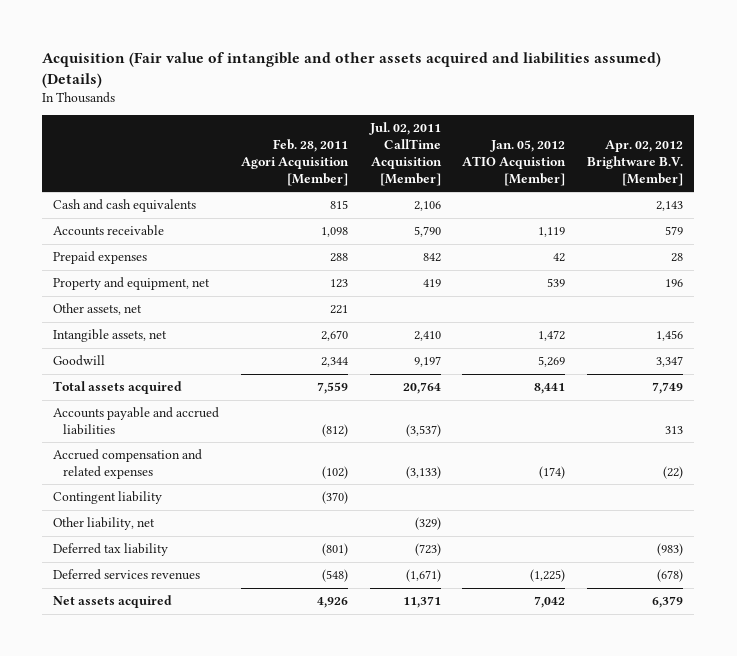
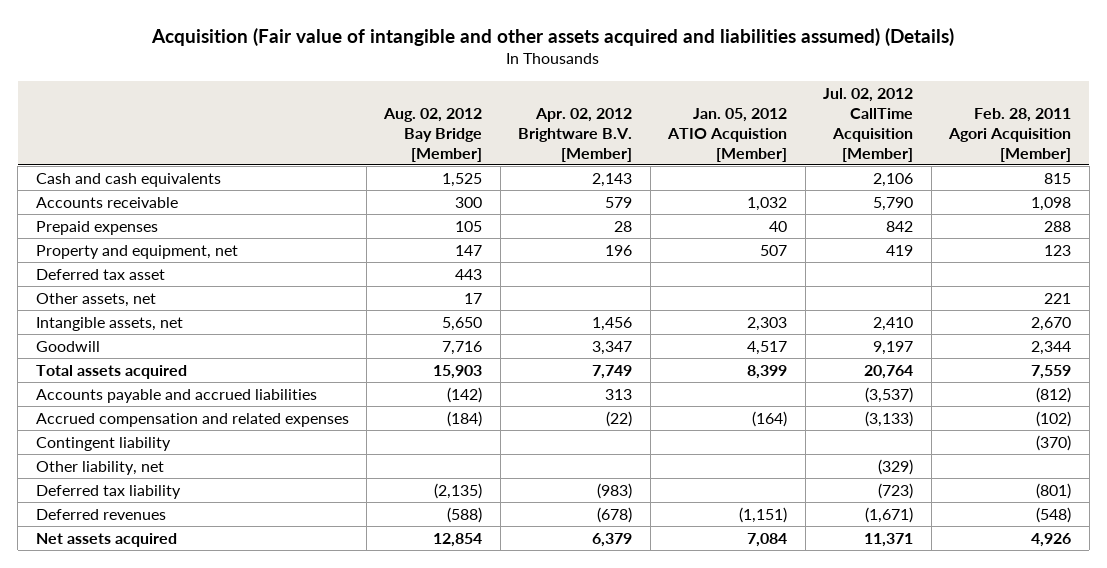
[368,122,442,186] Jul. 02, 2011 CallTime Acquisition [Member] -> none
none -> [383,107,483,162] Aug. 02, 2012 Bay Bridge [Member]
none -> [823,87,914,162] Jul. 02, 2012 CallTime Acquisition [Member]
[538,227,566,238] 1,119 -> [747,196,788,211] 1,032
[553,253,566,263] 42 -> [769,220,788,232] 40
[547,278,566,288] 539 -> [760,244,788,256] 507
none -> [35,268,165,280] Deferred tax asset
[538,330,566,342] 1,472 -> [747,316,788,331] 2,303
[538,356,566,368] 5,269 -> [747,340,788,355] 4,517
[534,383,566,395] 8,441 -> [747,364,788,379] 8,399
[539,465,566,479] (174) -> [752,410,788,427] (164)
[53,569,201,581] Deferred services revenues -> [35,508,166,520] Deferred revenues
[530,569,566,583] (1,225) -> [739,506,788,523] (1,151)
[534,596,566,609] 7,042 -> [747,532,788,547] 7,084

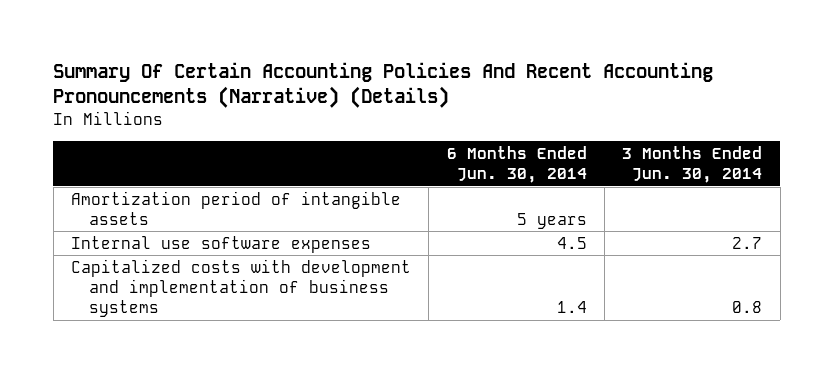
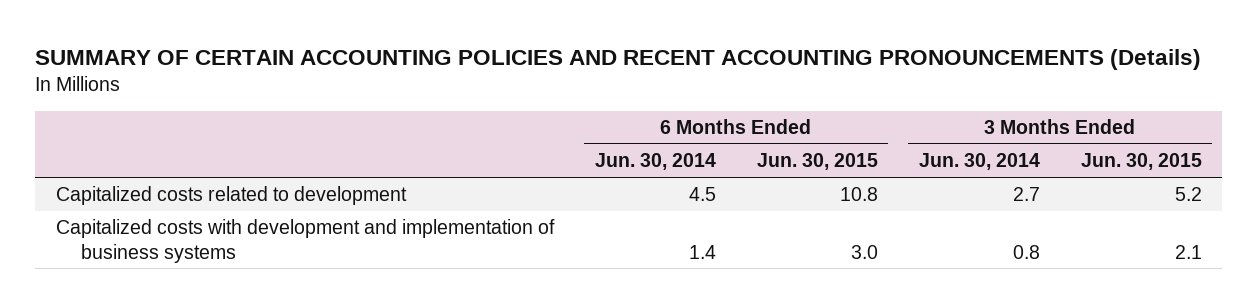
[53,62,714,109] Summary Of Certain Accounting Policies And Recent Accounting Pronouncements (Narrative) (Details) -> [34,49,1201,71] SUMMARY OF CERTAIN ACCOUNTING POLICIES AND RECENT ACCOUNTING PRONOUNCEMENTS (Details)
none -> [756,153,878,171] Jun. 30, 2015
none -> [1080,153,1202,171] Jun. 30, 2015
[70,190,401,225] Amortization period of intangible assets -> none
[70,235,371,253] Internal use software expenses -> [55,186,407,206] Capitalized costs related to development

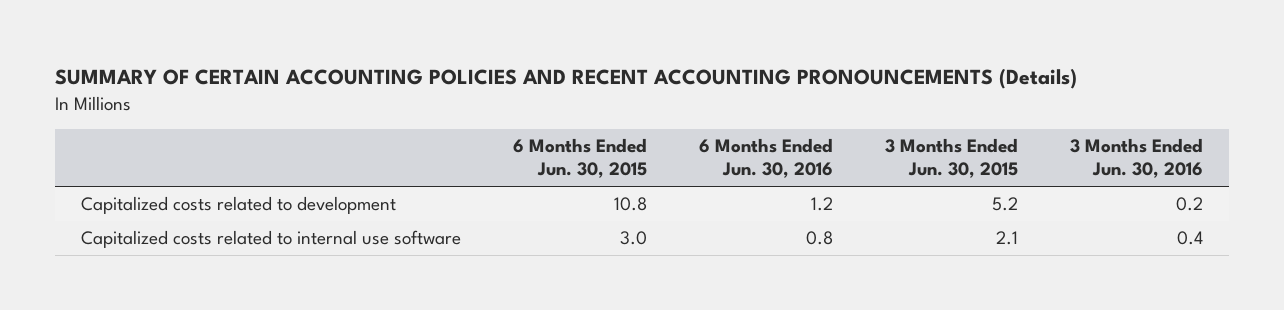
[594,153,716,171] Jun. 30, 2014 -> none
[918,153,1040,171] Jun. 30, 2014 -> none
none -> [698,137,833,179] 6 Months Ended Jun. 30, 2016
none -> [1069,137,1203,179] 3 Months Ended Jun. 30, 2016
[55,219,555,263] Capitalized costs with development and implementation of business systems -> [80,230,461,249] Capitalized costs related to internal use software

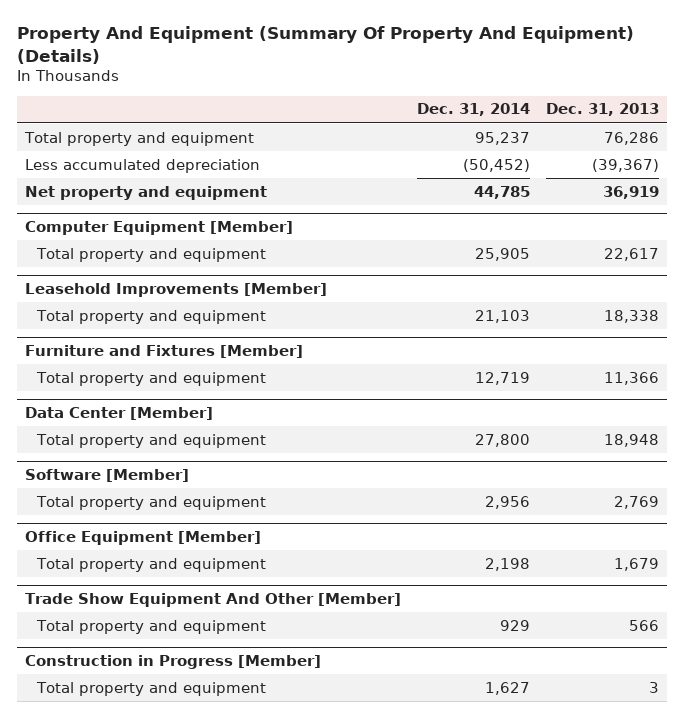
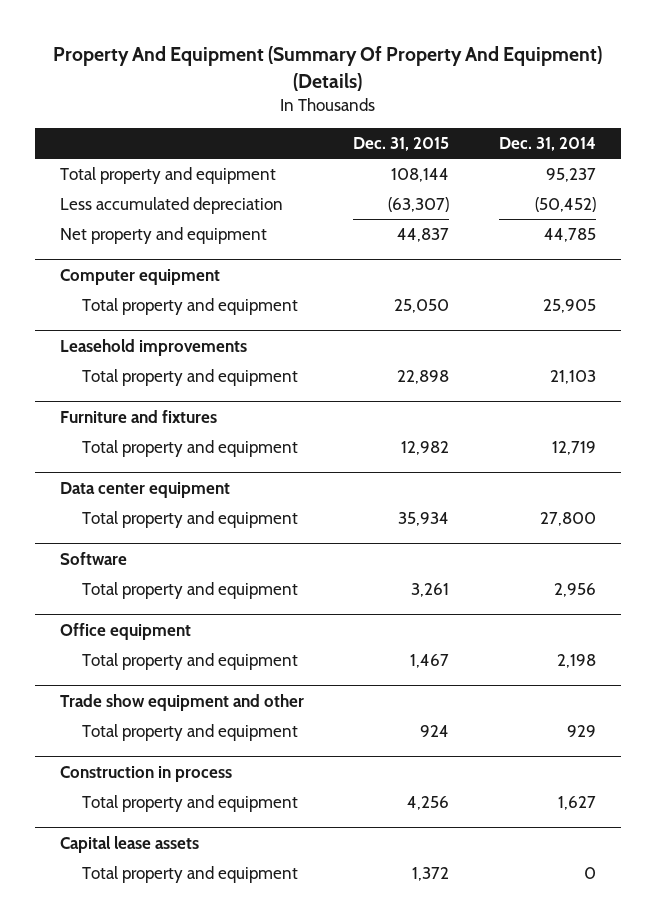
[545,103,659,117] Dec. 31, 2013 -> none
none -> [353,137,450,152] Dec. 31, 2015
[24,221,293,236] Computer Equipment [Member] -> [59,269,220,286] Computer equipment
[24,283,327,298] Leasehold Improvements [Member] -> [59,339,247,357] Leasehold improvements
[24,345,303,359] Furniture and Fixtures [Member] -> [59,410,217,424] Furniture and fixtures
[24,407,213,421] Data Center [Member] -> [59,482,230,499] Data center equipment
[24,469,189,483] Software [Member] -> [59,552,127,566] Software
[24,531,261,546] Office Equipment [Member] -> [59,623,191,641] Office equipment
[24,593,401,608] Trade Show Equipment And Other [Member] -> [59,694,304,712] Trade show equipment and other
[24,655,321,670] Construction in Progress [Member] -> [59,766,232,783] Construction in process
none -> [59,836,199,854] Capital lease assets
none -> [81,866,298,884] Total property and equipment

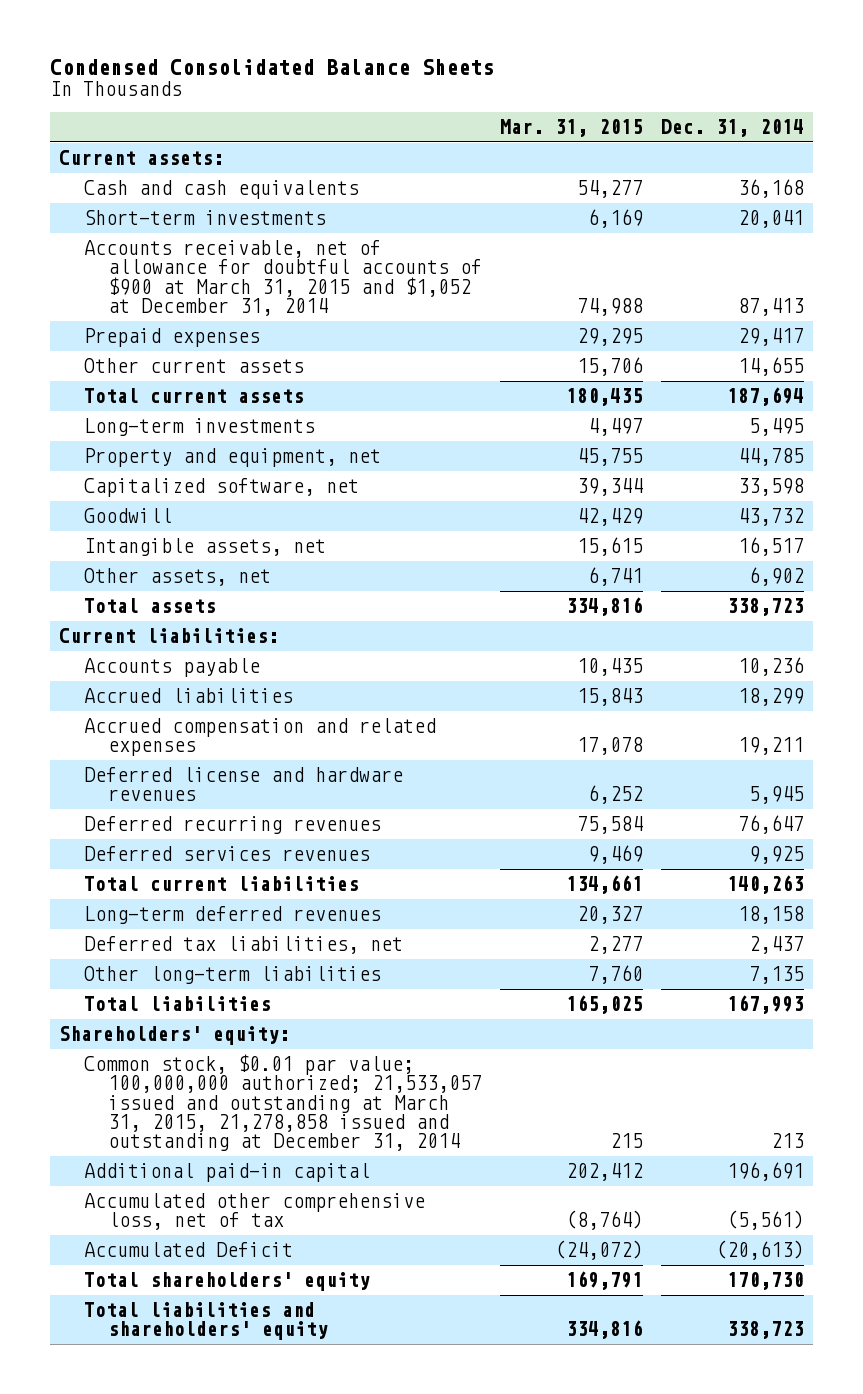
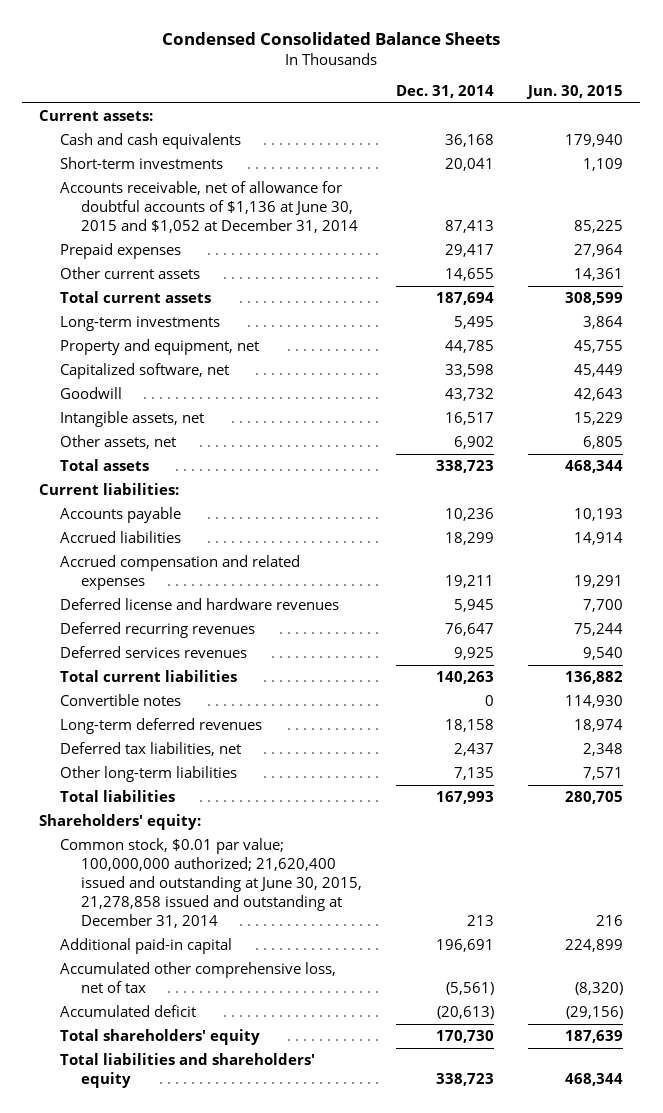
[500,119,644,138] Mar. 31, 2015 -> none
none -> [526,85,624,100] Jun. 30, 2015
[83,240,483,316] Accounts receivable, net of allowance for doubtful accounts of $900 at March 31, 2015 and $1,052 at December 31, 2014 -> [60,180,359,233] Accounts receivable, net of allowance for doubtful accounts of $1,136 at June 30, 2015 and $1,052 at December 31, 2014
none -> [60,693,182,706] Convertible notes
[83,1054,483,1152] Common stock, $0.01 par value; 100,000,000 authorized; 21,533,057 issued and outstanding at March 31, 2015, 21,278,858 issued and outstanding at December 31, 2014 -> [60,837,363,928] Common stock, $0.01 par value; 100,000,000 authorized; 21,620,400 issued and outstanding at June 30, 2015, 21,278,858 issued and outstanding at December 31, 2014
[83,1242,293,1258] Accumulated Deficit -> [60,1004,197,1017] Accumulated deficit

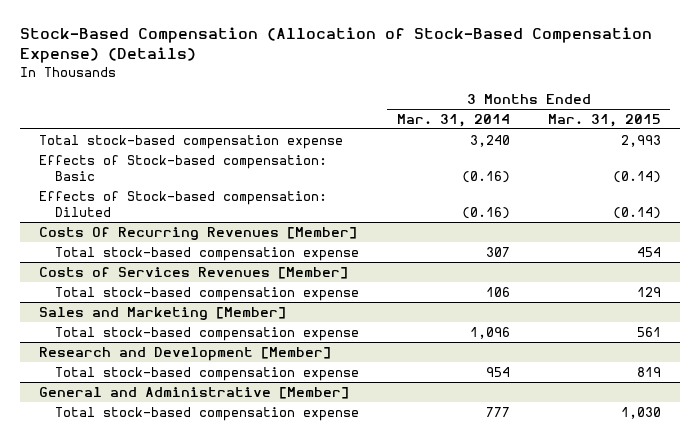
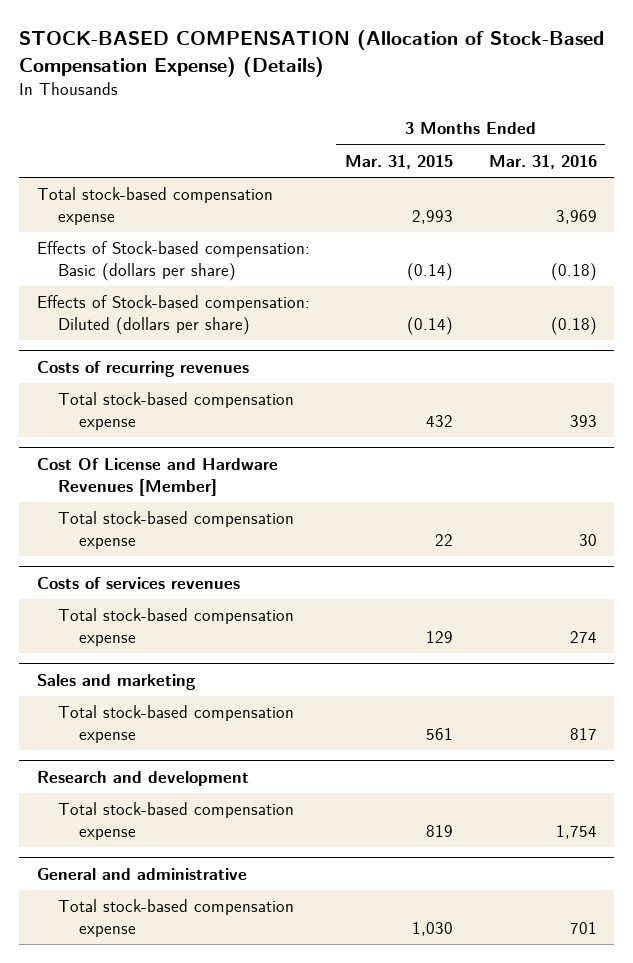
[19,27,652,64] Stock-Based Compensation (Allocation of Stock-Based Compensation Expense) (Details) -> [18,30,604,77] STOCK-BASED COMPENSATION (Allocation of Stock-Based Compensation Expense) (Details)
[396,113,510,127] Mar. 31, 2014 -> none
none -> [488,154,597,169] Mar. 31, 2016
[38,154,327,182] Effects of Stock-based compensation: Basic -> [36,241,310,281] Effects of Stock-based compensation: Basic (dollars per share)
[38,190,327,218] Effects of Stock-based compensation: Diluted -> [36,295,310,335] Effects of Stock-based compensation: Diluted (dollars per share)
[38,226,357,240] Costs Of Recurring Revenues [Member] -> [36,361,249,378] Costs of recurring revenues
[636,246,661,257] 454 -> [426,414,454,427] 432
none -> [36,458,278,496] Cost Of License and Hardware Revenues [Member]
none -> [57,511,294,549] Total stock-based compensation expense
[38,266,348,279] Costs of Services Revenues [Member] -> [36,577,240,590] Costs of services revenues
[38,306,286,320] Sales and Marketing [Member] -> [36,674,196,691] Sales and marketing
[38,346,331,361] Research and Development [Member] -> [36,771,249,787] Research and development
[38,386,349,399] General and Administrative [Member] -> [36,868,247,881] General and administrative

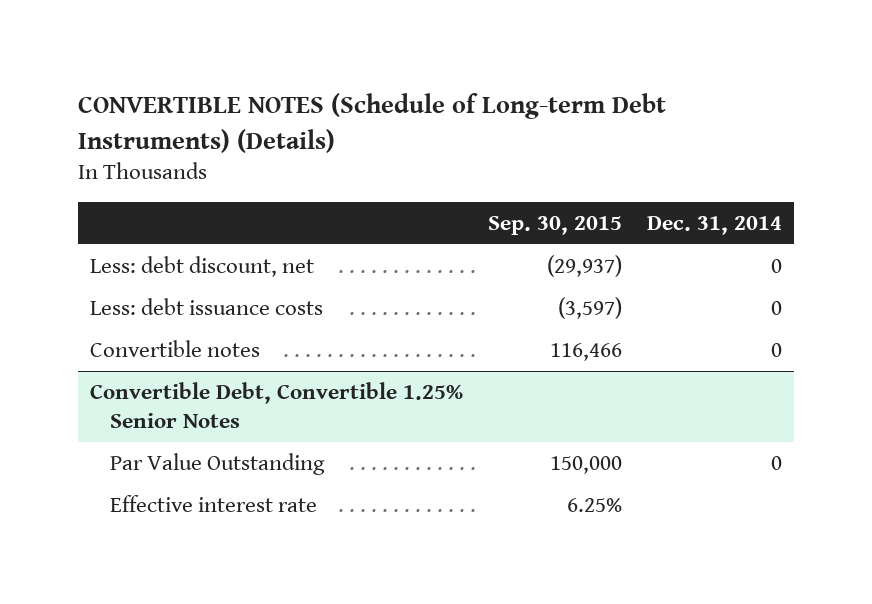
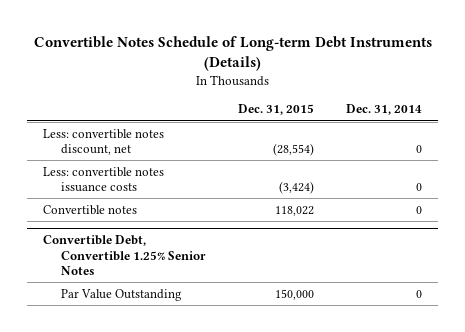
[78,93,667,153] CONVERTIBLE NOTES (Schedule of Long-term Debt Instruments) (Details) -> [33,35,432,72] Convertible Notes Schedule of Long-term Debt Instruments (Details)
[488,216,623,236] Sep. 30, 2015 -> none
none -> [238,104,315,116] Dec. 31, 2015
[90,255,315,277] Less: debt discount, net -> [42,128,164,156] Less: convertible notes discount, net
[90,297,324,315] Less: debt issuance costs -> [42,166,164,193] Less: convertible notes issuance costs
[110,494,318,512] Effective interest rate -> none

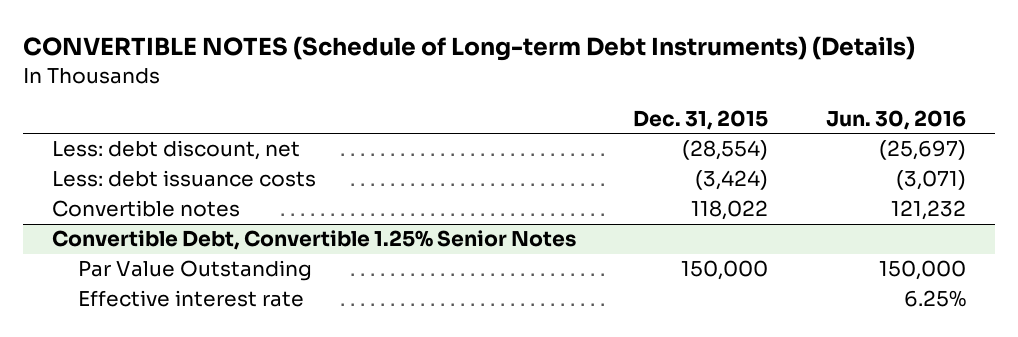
[33,35,432,72] Convertible Notes Schedule of Long-term Debt Instruments (Details) -> [23,35,916,61] CONVERTIBLE NOTES (Schedule of Long-term Debt Instruments) (Details)
[346,104,423,116] Dec. 31, 2014 -> none
none -> [826,109,967,130] Jun. 30, 2016
[42,128,164,156] Less: convertible notes discount, net -> [51,140,300,161] Less: debt discount, net
[42,166,164,193] Less: convertible notes issuance costs -> [51,170,316,188] Less: debt issuance costs
none -> [77,290,304,308] Effective interest rate

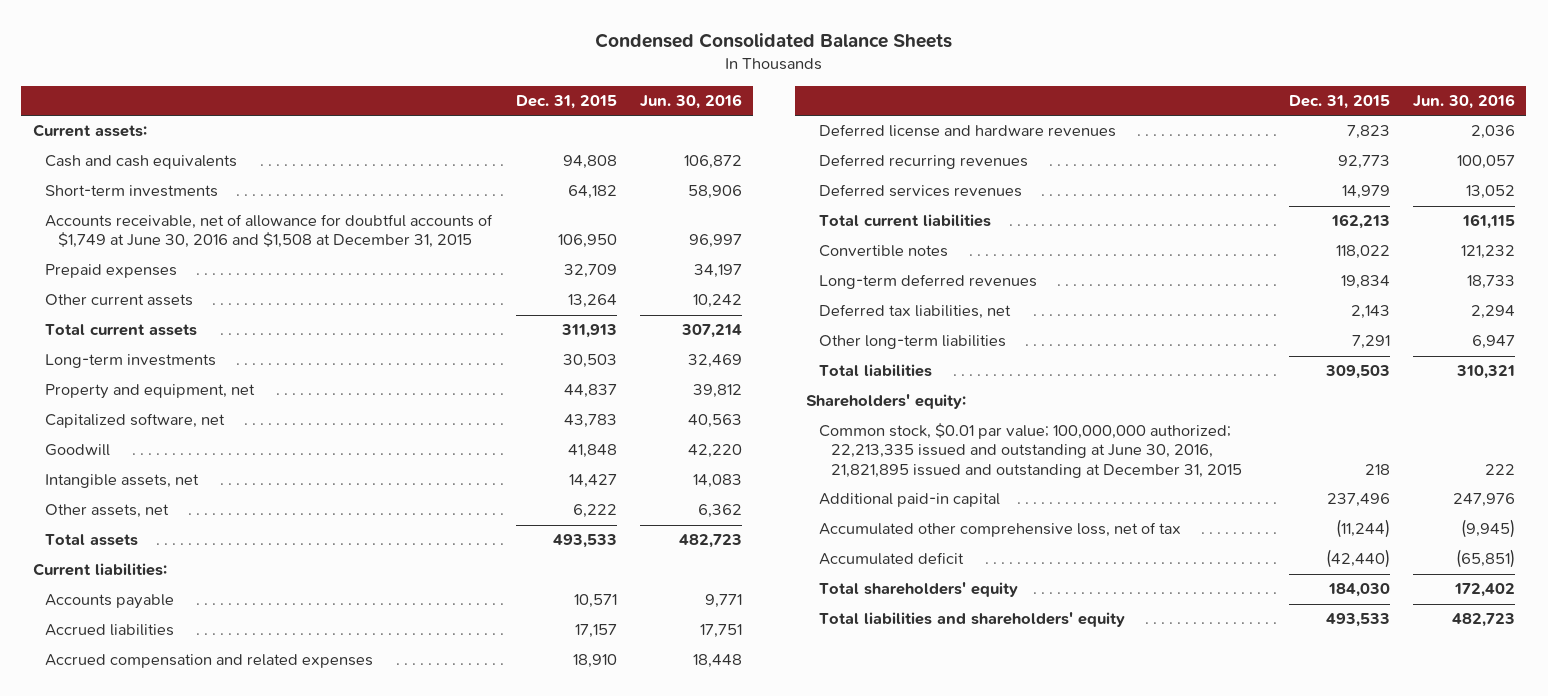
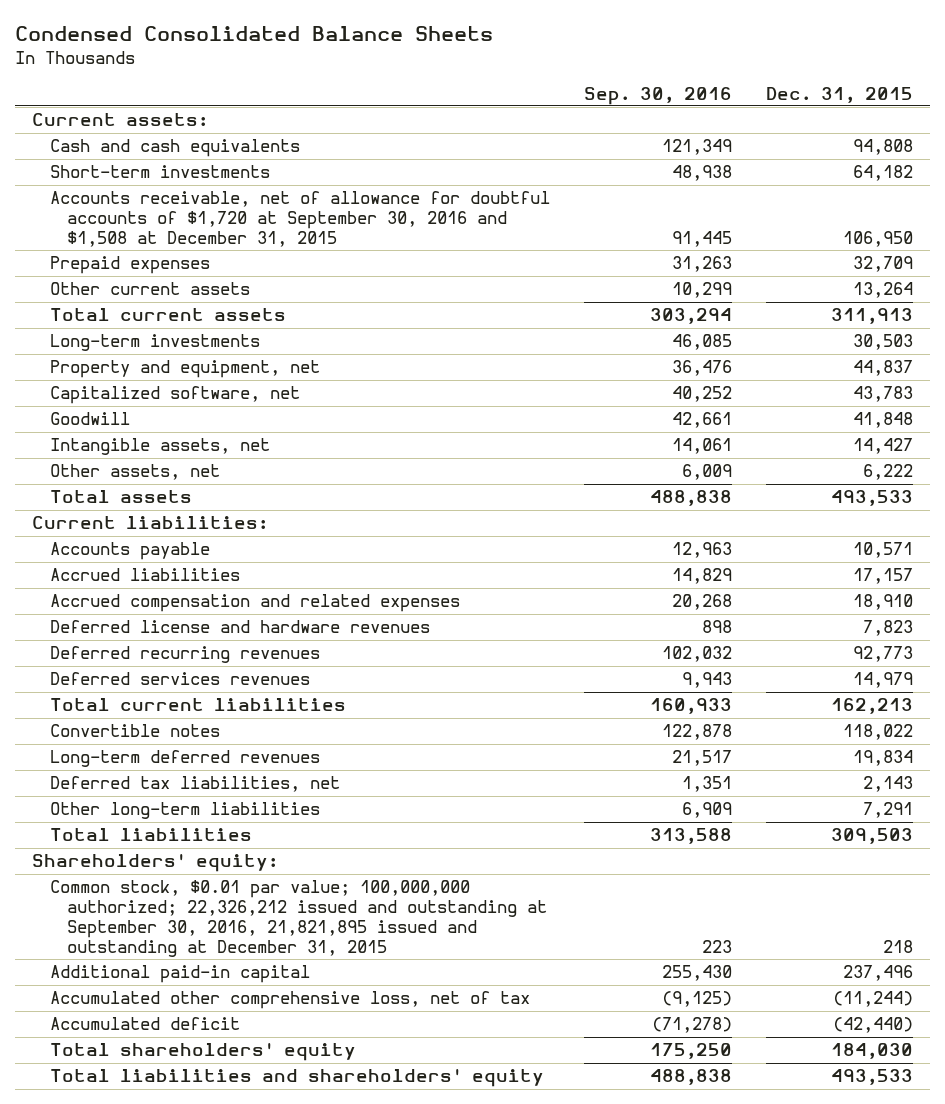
[639,94,742,110] Jun. 30, 2016 -> none
none -> [583,86,732,105] Sep. 30, 2016
[45,214,494,249] Accounts receivable, net of allowance for doubtful accounts of $1,749 at June 30, 2016 and $1,508 at December 31, 2015 -> [49,191,550,247] Accounts receivable, net of allowance for doubtful accounts of $1,720 at September 30, 2016 and $1,508 at December 31, 2015
[818,423,1243,478] Common stock, $0.01 par value; 100,000,000 authorized; 22,213,335 issued and outstanding at June 30, 2016, 21,821,895 issued and outstanding at December 31, 2015 -> [49,880,548,957] Common stock, $0.01 par value; 100,000,000 authorized; 22,326,212 issued and outstanding at September 30, 2016, 21,821,895 issued and outstanding at December 31, 2015

